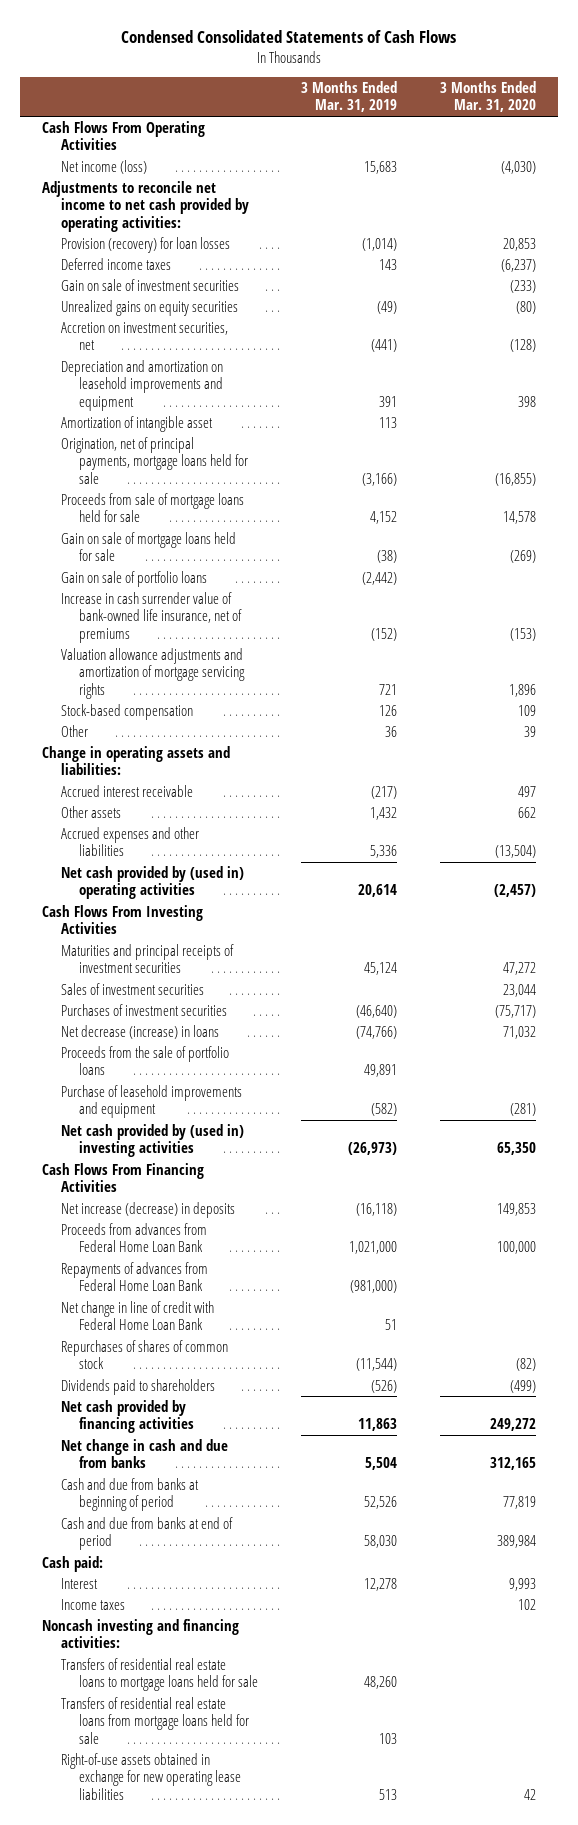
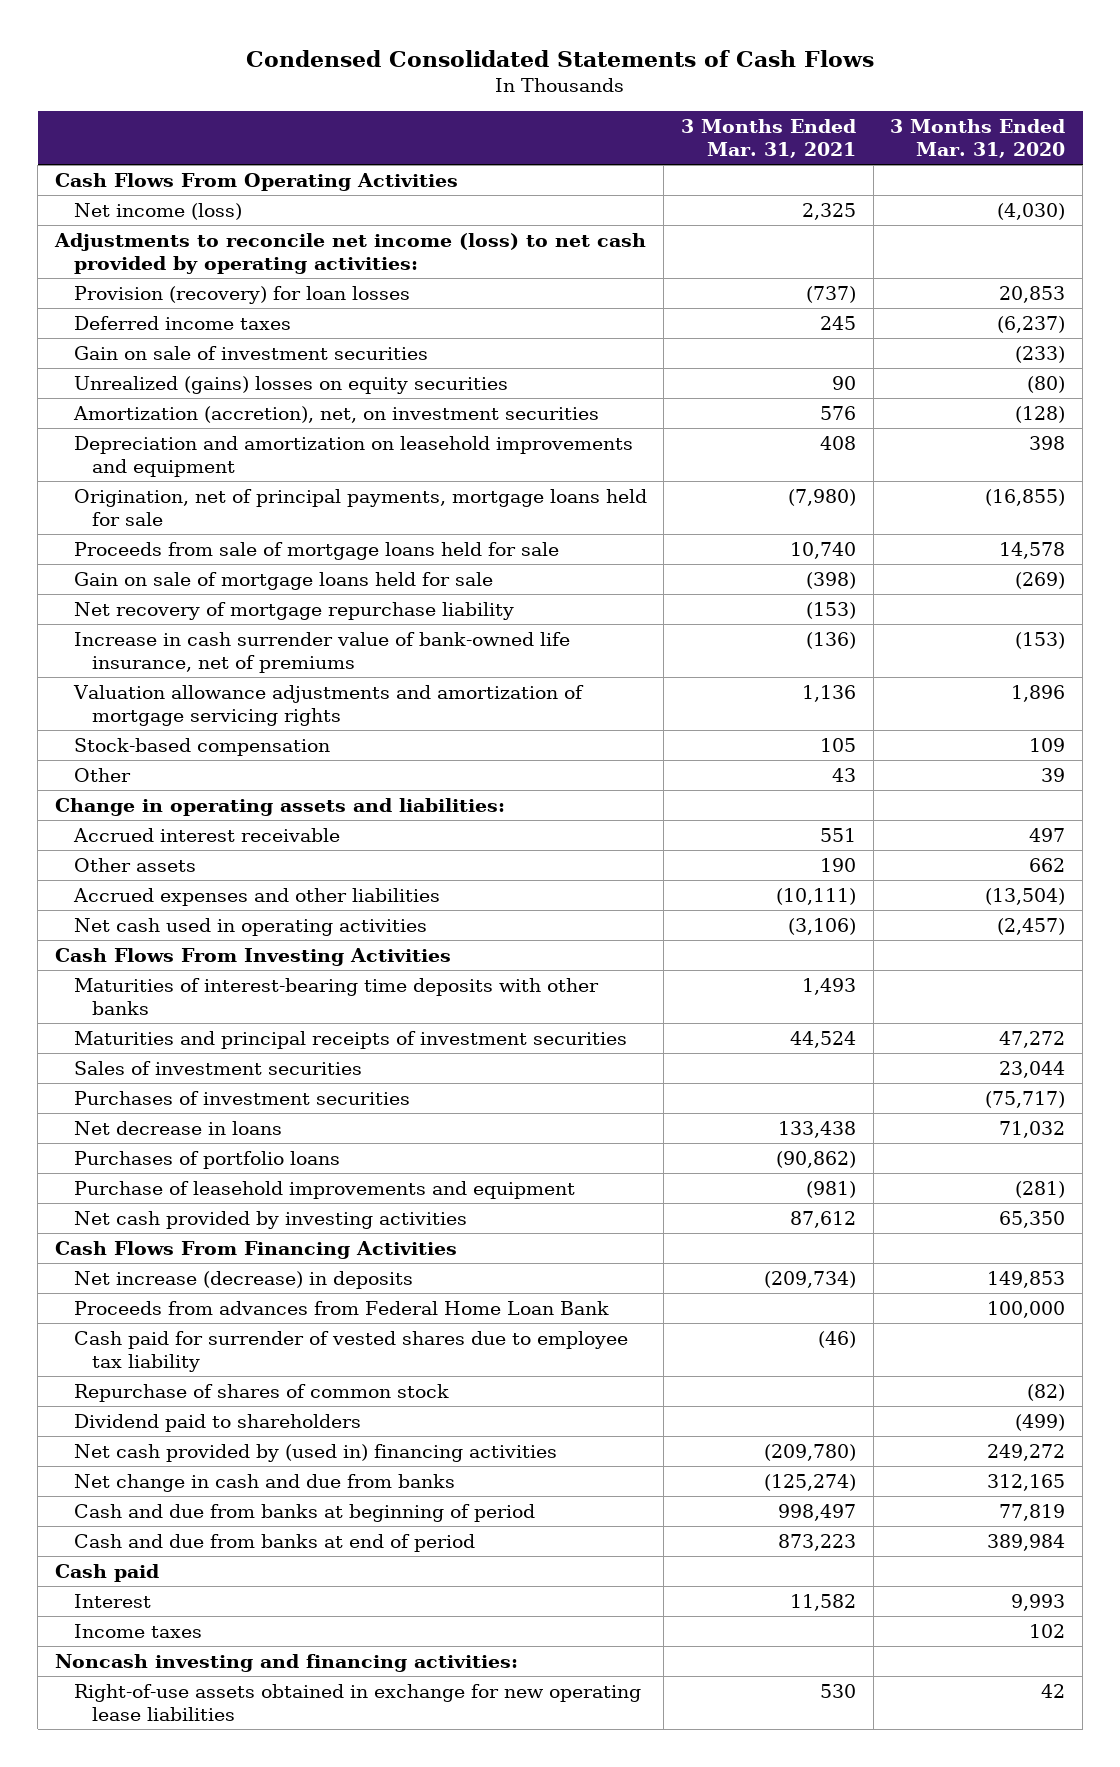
[301,81,398,113] 3 Months Ended Mar. 31, 2019 -> none
none -> [680,118,856,159] 3 Months Ended Mar. 31, 2021
[41,180,249,232] Adjustments to reconcile net income to net cash provided by operating activities: -> [54,232,647,275] Adjustments to reconcile net income (loss) to net cash provided by operating activities:
[60,299,238,316] Unrealized gains on equity securities -> [73,375,508,394] Unrealized (gains) losses on equity securities
[60,321,228,351] Accretion on investment securities, net -> [72,405,599,423] Amortization (accretion), net, on investment securities
[60,415,213,432] Amortization of intangible asset -> none
[60,570,207,587] Gain on sale of portfolio loans -> none
none -> [73,601,514,620] Net recovery of mortgage repurchase liability
[60,865,244,900] Net cash provided by (used in) operating activities -> [73,917,427,936] Net cash used in operating activities
none -> [73,977,599,1016] Maturities of interest-bearing time deposits with other banks
[60,1045,229,1076] Proceeds from the sale of portfolio loans -> none
[60,1024,219,1039] Net decrease (increase) in loans -> [73,1120,282,1135] Net decrease in loans
none -> [73,1150,340,1169] Purchases of portfolio loans
[60,1123,244,1158] Net cash provided by (used in) investing activities -> [73,1210,467,1229] Net cash provided by investing activities
[60,1261,208,1292] Repayments of advances from Federal Home Loan Bank -> none
[60,1300,214,1331] Net change in line of credit with Federal Home Loan Bank -> none
none -> [73,1330,628,1373] Cash paid for surrender of vested shares due to employee tax liability
[60,1339,228,1370] Repurchases of shares of common stock -> [73,1383,449,1402] Repurchase of shares of common stock
[60,1378,215,1395] Dividends paid to shareholders -> [73,1413,361,1432] Dividend paid to shareholders
[60,1399,195,1434] Net cash provided by financing activities -> [73,1443,557,1462] Net cash provided by (used in) financing activities
[41,1555,103,1572] Cash paid: -> [55,1563,160,1582] Cash paid
[60,1657,259,1692] Transfers of residential real estate loans to mortgage loans held for sale -> none
[60,1696,250,1744] Transfers of residential real estate loans from mortgage loans held for sale -> none

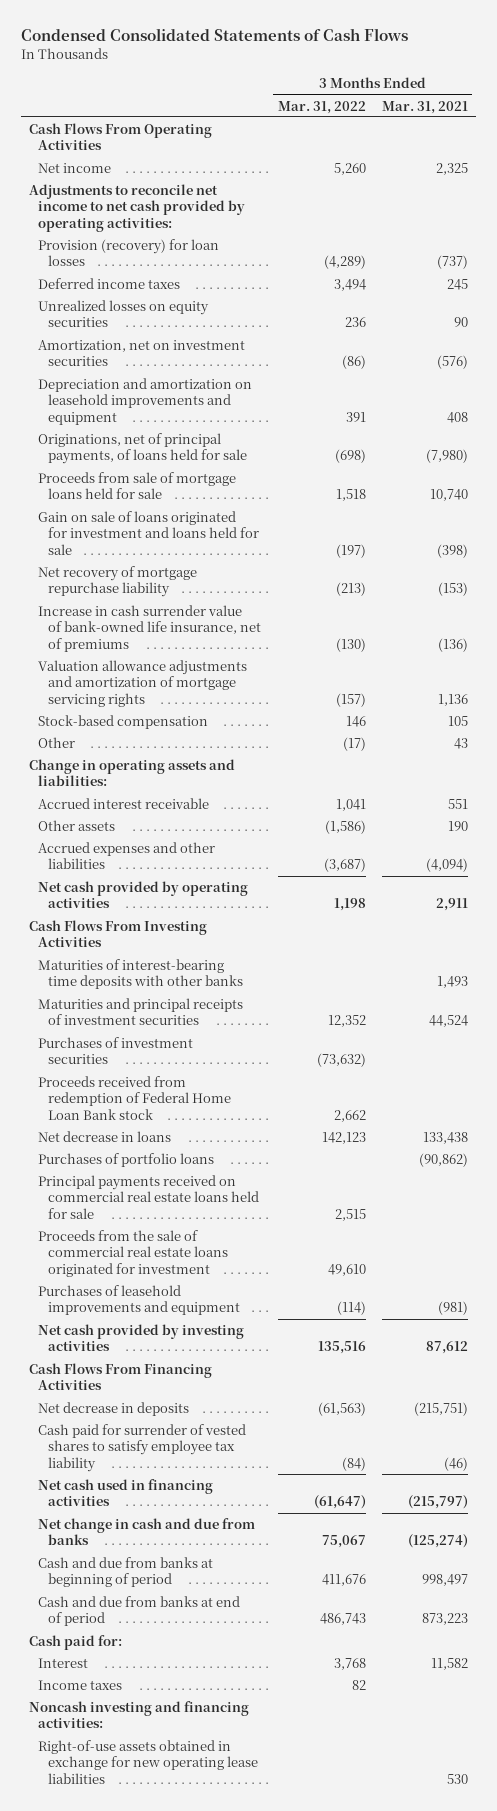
[890,118,1066,159] 3 Months Ended Mar. 31, 2020 -> none
none -> [277,100,366,114] Mar. 31, 2022
[73,202,242,220] Net income (loss) -> [38,162,112,173] Net income
[54,232,647,275] Adjustments to reconcile net income (loss) to net cash provided by operating activities: -> [28,183,246,232] Adjustments to reconcile net income to net cash provided by operating activities:
[73,345,428,360] Gain on sale of investment securities -> none
[73,375,508,394] Unrealized (gains) losses on equity securities -> [38,299,210,328] Unrealized losses on equity securities
[72,405,599,423] Amortization (accretion), net, on investment securities -> [38,339,246,367] Amortization, net on investment securities
[819,405,856,420] 576 -> [437,355,469,370] (576)
[73,488,647,527] Origination, net of principal payments, mortgage loans held for sale -> [38,432,247,465] Originations, net of principal payments, of loans held for sale
[73,571,493,590] Gain on sale of mortgage loans held for sale -> [38,510,259,555] Gain on sale of loans originated for investment and loans held for sale
[775,887,856,905] (10,111) -> [426,858,469,873] (4,094)
[73,917,427,936] Net cash used in operating activities -> [38,880,249,909] Net cash provided by operating activities
[787,917,856,935] (3,106) -> [436,898,469,912] 2,911
[73,1060,362,1075] Sales of investment securities -> none
none -> [38,1075,231,1120] Proceeds received from redemption of Federal Home Loan Bank stock
none -> [38,1174,259,1219] Principal payments received on commercial real estate loans held for sale
none -> [38,1229,228,1277] Proceeds from the sale of commercial real estate loans originated for investment
[73,1180,575,1199] Purchase of leasehold improvements and equipment -> [38,1284,240,1316] Purchases of leasehold improvements and equipment
[73,1300,609,1315] Proceeds from advances from Federal Home Loan Bank -> none
[73,1383,449,1402] Repurchase of shares of common stock -> none
[73,1413,361,1432] Dividend paid to shareholders -> none
[73,1270,413,1289] Net increase (decrease) in deposits -> [38,1401,190,1416] Net decrease in deposits
[763,1270,856,1288] (209,734) -> [414,1401,469,1416] (215,751)
[73,1330,628,1373] Cash paid for surrender of vested shares due to employee tax liability -> [38,1423,247,1472] Cash paid for surrender of vested shares to satisfy employee tax liability
[73,1443,557,1462] Net cash provided by (used in) financing activities -> [38,1478,214,1507] Net cash used in financing activities
[763,1443,856,1461] (209,780) -> [408,1495,469,1510] (215,797)
[55,1563,160,1582] Cash paid -> [28,1634,122,1650] Cash paid for:

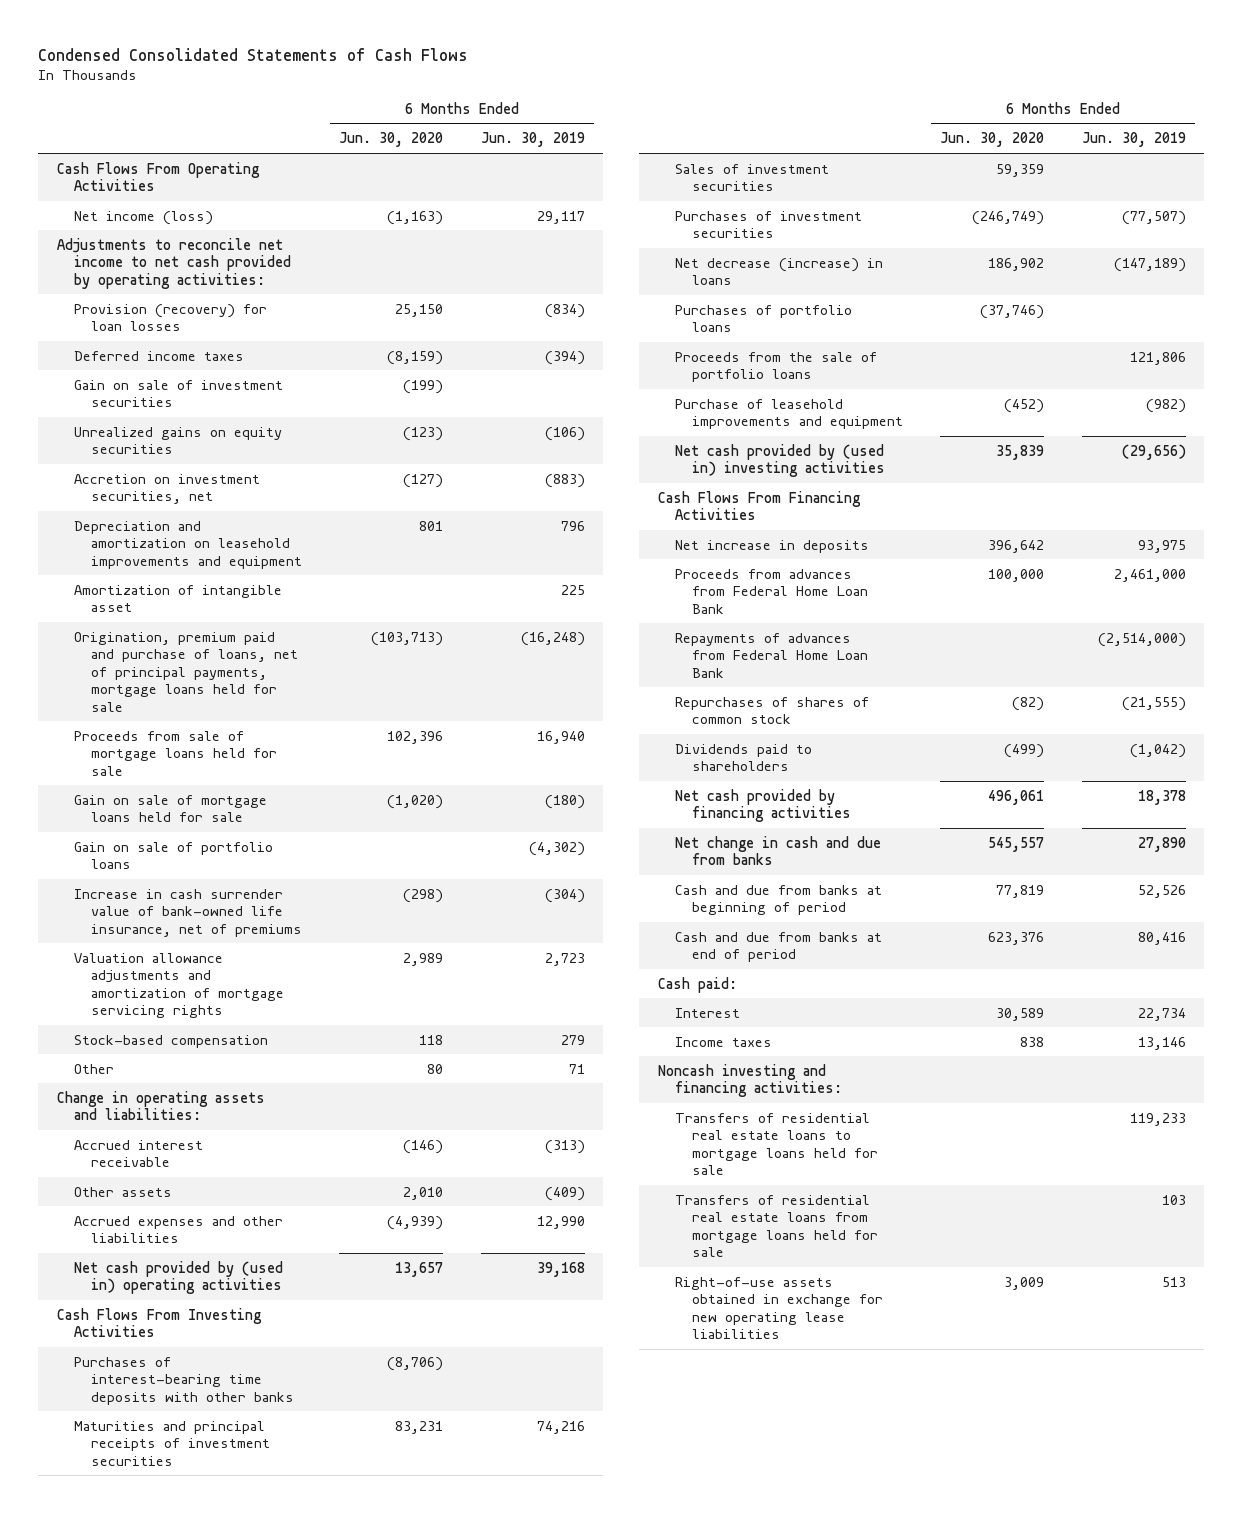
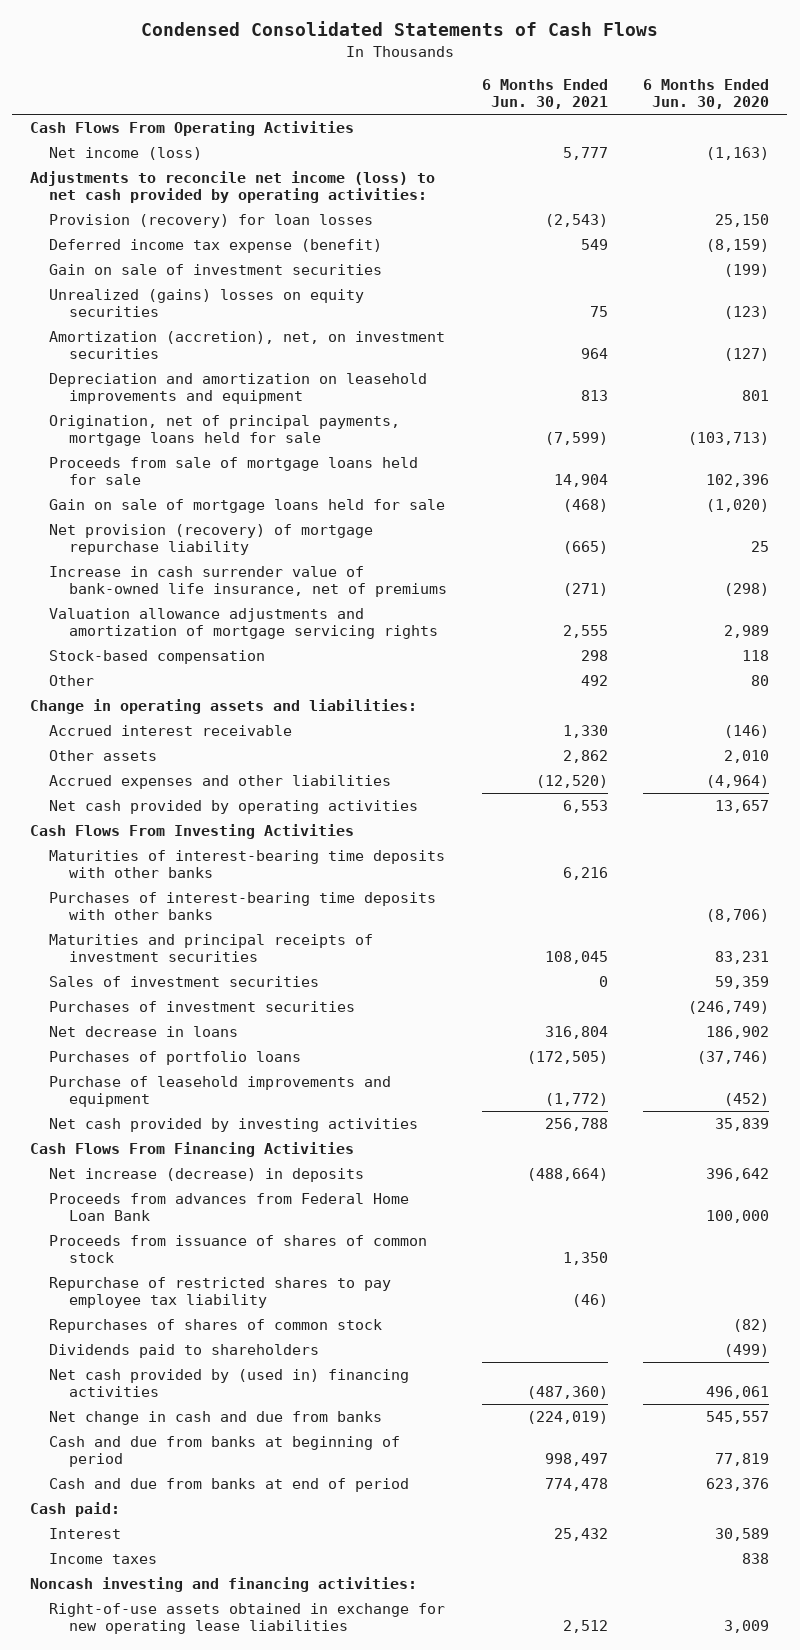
[480,132,585,148] Jun. 30, 2019 -> none
none -> [481,78,608,110] 6 Months Ended Jun. 30, 2021
[56,237,291,289] Adjustments to reconcile net income to net cash provided by operating activities: -> [30,170,436,204] Adjustments to reconcile net income (loss) to net cash provided by operating activities:
[73,350,244,361] Deferred income taxes -> [49,238,383,253] Deferred income tax expense (benefit)
[73,426,282,455] Unrealized gains on equity securities -> [49,288,365,318] Unrealized (gains) losses on equity securities
[73,473,260,505] Accretion on investment securities, net -> [49,330,446,360] Amortization (accretion), net, on investment securities
[73,584,282,613] Amortization of intangible asset -> none
[73,631,298,712] Origination, premium paid and purchase of loans, net of principal payments, mortgage loans held for sale -> [49,414,401,447] Origination, net of principal payments, mortgage loans held for sale
[73,841,273,870] Gain on sale of portfolio loans -> none
none -> [49,523,374,556] Net provision (recovery) of mortgage repurchase liability
[387,1215,444,1230] (4,939) -> [706,774,770,788] (4,964)
[73,1260,283,1295] Net cash provided by (used in) operating activities -> [49,799,419,814] Net cash provided by operating activities
none -> [49,849,446,879] Maturities of interest-bearing time deposits with other banks
[675,257,884,286] Net decrease (increase) in loans -> [49,1025,239,1037] Net decrease in loans
[675,351,878,383] Proceeds from the sale of portfolio loans -> none
[675,443,885,478] Net cash provided by (used in) investing activities -> [49,1117,419,1132] Net cash provided by investing activities
[675,539,870,553] Net increase in deposits -> [49,1167,365,1182] Net increase (decrease) in deposits
[675,632,868,678] Repayments of advances from Federal Home Loan Bank -> none
none -> [49,1234,428,1264] Proceeds from issuance of shares of common stock
none -> [49,1276,392,1309] Repurchase of restricted shares to pay employee tax liability
[675,788,851,823] Net cash provided by financing activities -> [49,1368,410,1398] Net cash provided by (used in) financing activities
[675,1112,878,1176] Transfers of residential real estate loans to mortgage loans held for sale -> none
[675,1194,878,1258] Transfers of residential real estate loans from mortgage loans held for sale -> none

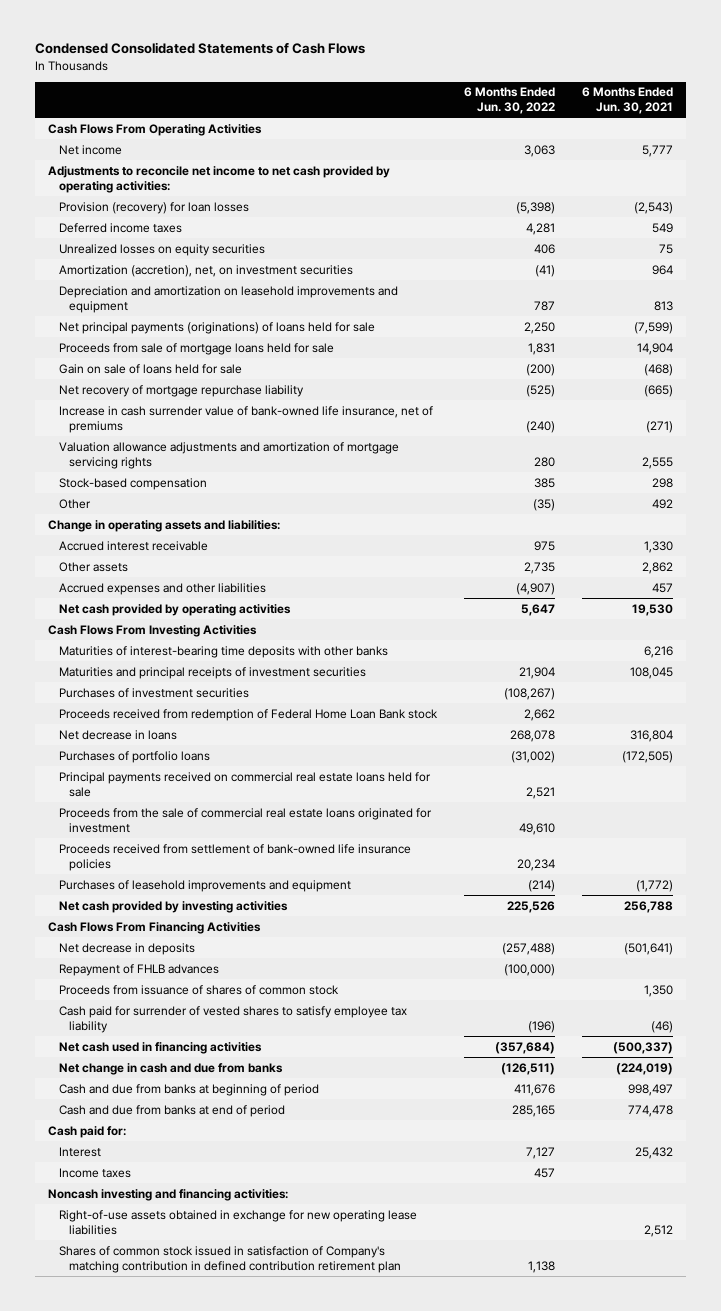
[643,78,770,110] 6 Months Ended Jun. 30, 2020 -> none
none -> [463,87,555,115] 6 Months Ended Jun. 30, 2022
[49,146,203,160] Net income (loss) -> [58,144,122,155] Net income
[30,170,436,204] Adjustments to reconcile net income (loss) to net cash provided by operating activities: -> [48,165,391,193] Adjustments to reconcile net income to net cash provided by operating activities:
[49,263,383,275] Gain on sale of investment securities -> none
[49,238,383,253] Deferred income tax expense (benefit) -> [58,222,182,233] Deferred income taxes
[49,288,365,318] Unrealized (gains) losses on equity securities -> [58,243,265,256] Unrealized losses on equity securities
[49,414,401,447] Origination, net of principal payments, mortgage loans held for sale -> [58,321,375,334] Net principal payments (originations) of loans held for sale
[49,498,446,513] Gain on sale of mortgage loans held for sale -> [58,363,242,374] Gain on sale of loans held for sale
[49,523,374,556] Net provision (recovery) of mortgage repurchase liability -> [58,384,304,397] Net recovery of mortgage repurchase liability
[535,774,608,788] (12,520) -> [651,582,673,593] 457
[562,799,608,813] 6,553 -> [631,603,673,616] 19,530
[49,891,437,921] Purchases of interest-bearing time deposits with other banks -> none
[49,975,320,987] Sales of investment securities -> none
none -> [58,708,438,721] Proceeds received from redemption of Federal Home Loan Bank stock
none -> [58,771,431,797] Principal payments received on commercial real estate loans held for sale
none -> [58,807,432,833] Proceeds from the sale of commercial real estate loans originated for investment
none -> [58,843,411,871] Proceeds received from settlement of bank-owned life insurance policies
[49,1075,392,1108] Purchase of leasehold improvements and equipment -> [58,879,351,892] Purchases of leasehold improvements and equipment
[49,1192,410,1222] Proceeds from advances from Federal Home Loan Bank -> none
[49,1167,365,1182] Net increase (decrease) in deposits -> [58,942,195,955] Net decrease in deposits
[526,1167,608,1181] (488,664) -> [623,942,673,955] (501,641)
none -> [58,963,219,976] Repayment of FHLB advances
[49,1276,392,1309] Repurchase of restricted shares to pay employee tax liability -> none
[49,1318,383,1333] Repurchases of shares of common stock -> none
[49,1343,320,1358] Dividends paid to shareholders -> none
none -> [58,1005,407,1033] Cash paid for surrender of vested shares to satisfy employee tax liability
[49,1368,410,1398] Net cash provided by (used in) financing activities -> [58,1041,262,1054] Net cash used in financing activities
[526,1386,608,1400] (487,360) -> [612,1041,673,1054] (500,337)
[30,1501,121,1517] Cash paid: -> [48,1125,127,1138] Cash paid for:
none -> [58,1245,401,1273] Shares of common stock issued in satisfaction of Company's matching contribution in defined contribution retirement plan

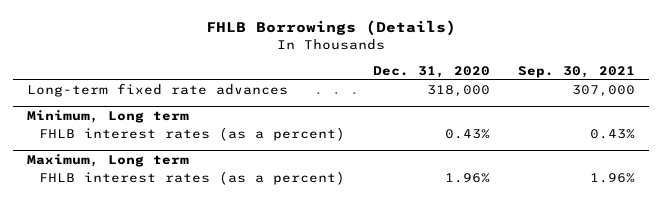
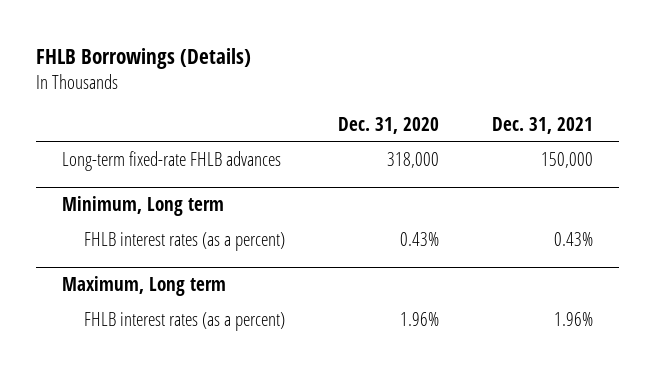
[517,65,635,78] Sep. 30, 2021 -> none
none -> [491,116,593,134] Dec. 31, 2021
[27,83,289,98] Long-term fixed rate advances -> [62,150,282,171] Long-term fixed-rate FHLB advances

